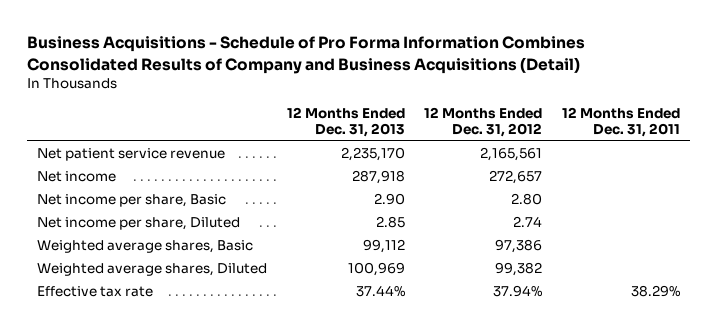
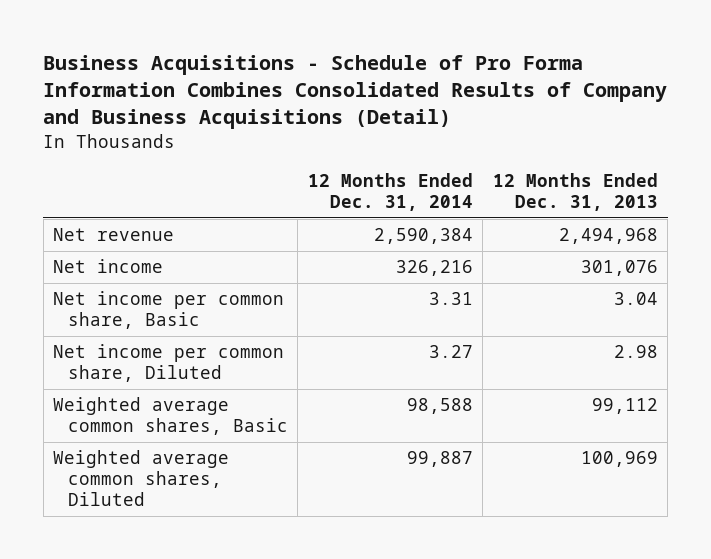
[424,107,543,138] 12 Months Ended Dec. 31, 2012 -> none
[561,107,680,138] 12 Months Ended Dec. 31, 2011 -> none
none -> [307,173,473,212] 12 Months Ended Dec. 31, 2014
[37,286,154,298] Effective tax rate -> none
[37,148,226,162] Net patient service revenue -> [53,228,175,242] Net revenue
[340,147,405,162] 2,235,170 -> [558,228,658,245] 2,494,968
[351,170,405,185] 287,918 -> [580,260,658,277] 301,076
[37,194,227,208] Net income per share, Basic -> [53,291,285,330] Net income per common share, Basic
[373,193,405,206] 2.90 -> [613,292,658,306] 3.04
[37,217,241,231] Net income per share, Diluted -> [53,344,285,383] Net income per common share, Diluted
[375,216,405,229] 2.85 -> [613,345,658,359] 2.98
[37,240,254,254] Weighted average shares, Basic -> [53,397,288,436] Weighted average common shares, Basic
[37,263,268,277] Weighted average shares, Diluted -> [53,450,230,507] Weighted average common shares, Diluted

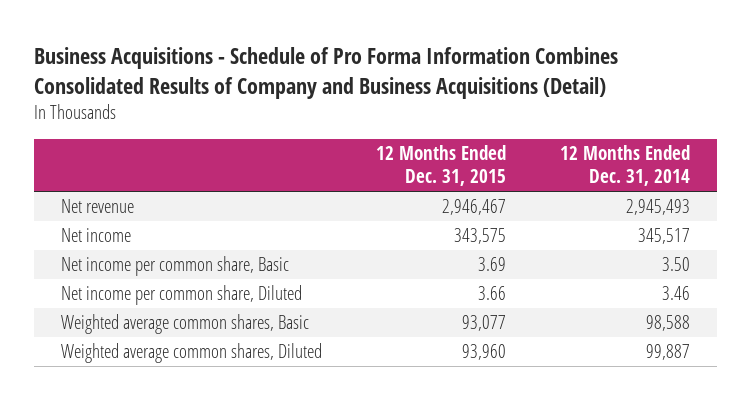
[492,173,658,212] 12 Months Ended Dec. 31, 2013 -> none
none -> [376,144,507,187] 12 Months Ended Dec. 31, 2015
[373,228,473,245] 2,590,384 -> [626,199,691,216] 2,945,493
[395,260,473,277] 326,216 -> [638,228,691,245] 345,517
[428,292,473,306] 3.31 -> [662,257,691,272] 3.50
[428,345,473,359] 3.27 -> [662,286,691,301] 3.46

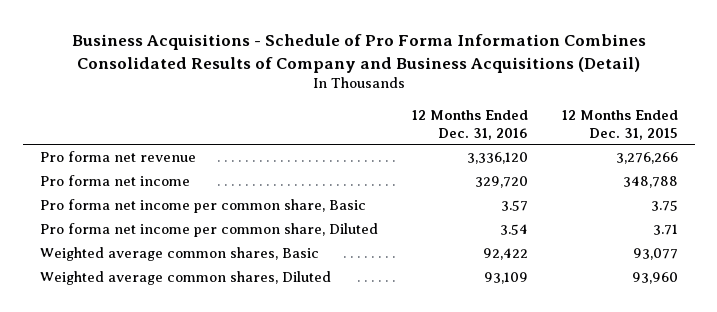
[560,144,691,187] 12 Months Ended Dec. 31, 2014 -> none
none -> [411,110,528,140] 12 Months Ended Dec. 31, 2016
[61,199,135,214] Net revenue -> [39,150,196,162] Pro forma net revenue
[442,199,507,216] 2,946,467 -> [615,151,678,164] 3,276,266
[61,228,132,243] Net income -> [39,174,190,186] Pro forma net income
[454,228,507,245] 343,575 -> [622,175,678,188] 348,788
[61,256,290,277] Net income per common share, Basic -> [39,198,366,213] Pro forma net income per common share, Basic
[478,257,507,272] 3.69 -> [650,199,678,211] 3.75
[61,285,303,306] Net income per common share, Diluted -> [39,222,378,237] Pro forma net income per common share, Diluted
[478,286,507,301] 3.66 -> [652,223,678,235] 3.71

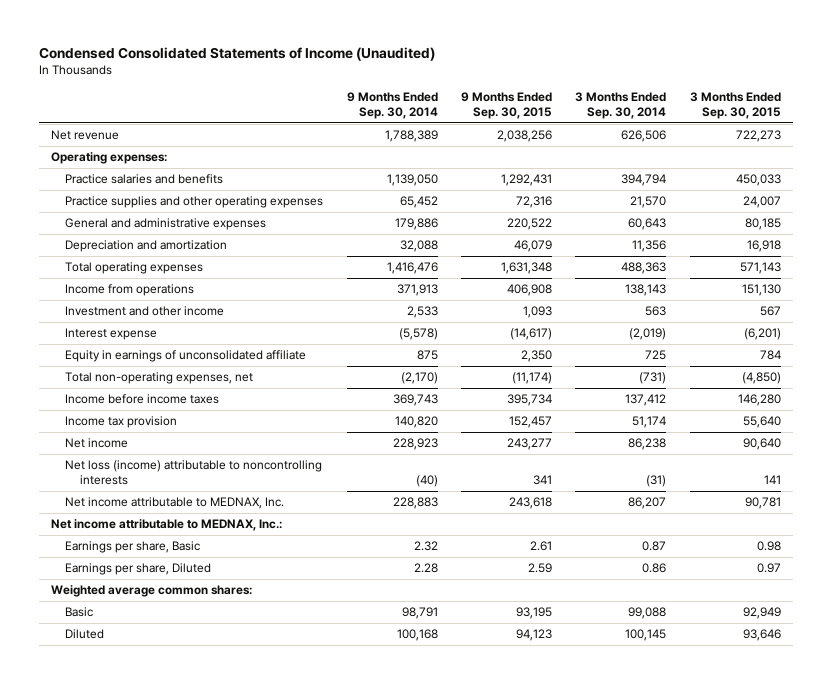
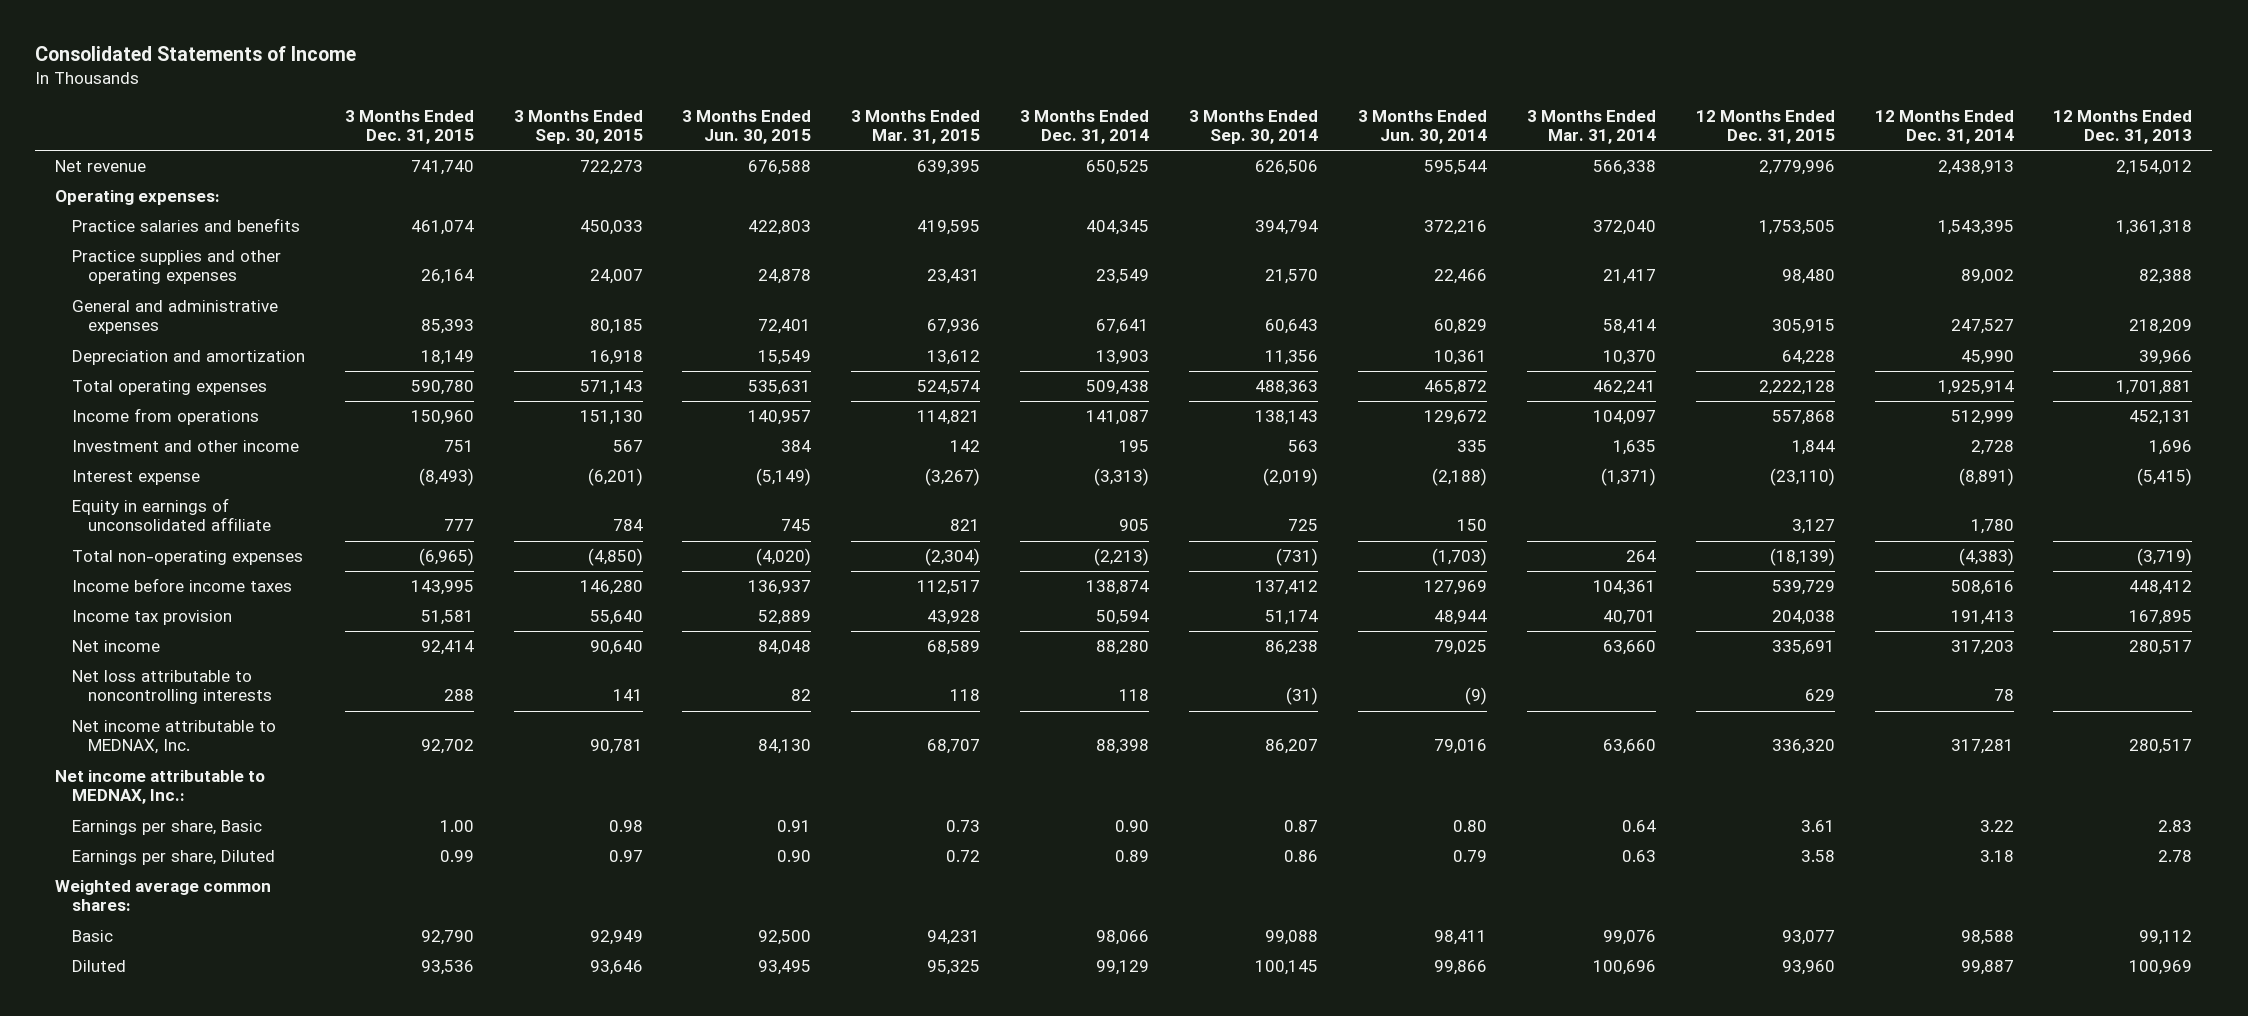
[39,46,436,61] Condensed Consolidated Statements of Income (Unaudited) -> [35,46,357,62] Consolidated Statements of Income
[346,91,438,120] 9 Months Ended Sep. 30, 2014 -> none
[461,91,553,120] 9 Months Ended Sep. 30, 2015 -> none
none -> [344,109,474,145] 3 Months Ended Dec. 31, 2015
none -> [682,109,812,145] 3 Months Ended Jun. 30, 2015
none -> [851,109,981,145] 3 Months Ended Mar. 31, 2015
none -> [1020,109,1150,145] 3 Months Ended Dec. 31, 2014
none -> [1357,109,1487,145] 3 Months Ended Jun. 30, 2014
none -> [1526,109,1656,145] 3 Months Ended Mar. 31, 2014
none -> [1695,109,1835,145] 12 Months Ended Dec. 31, 2015
none -> [1874,109,2014,145] 12 Months Ended Dec. 31, 2014
none -> [2053,109,2193,145] 12 Months Ended Dec. 31, 2013
[65,372,254,385] Total non-operating expenses, net -> [71,550,303,566] Total non-operating expenses
[65,460,323,486] Net loss (income) attributable to noncontrolling interests -> [71,670,273,705] Net loss attributable to noncontrolling interests

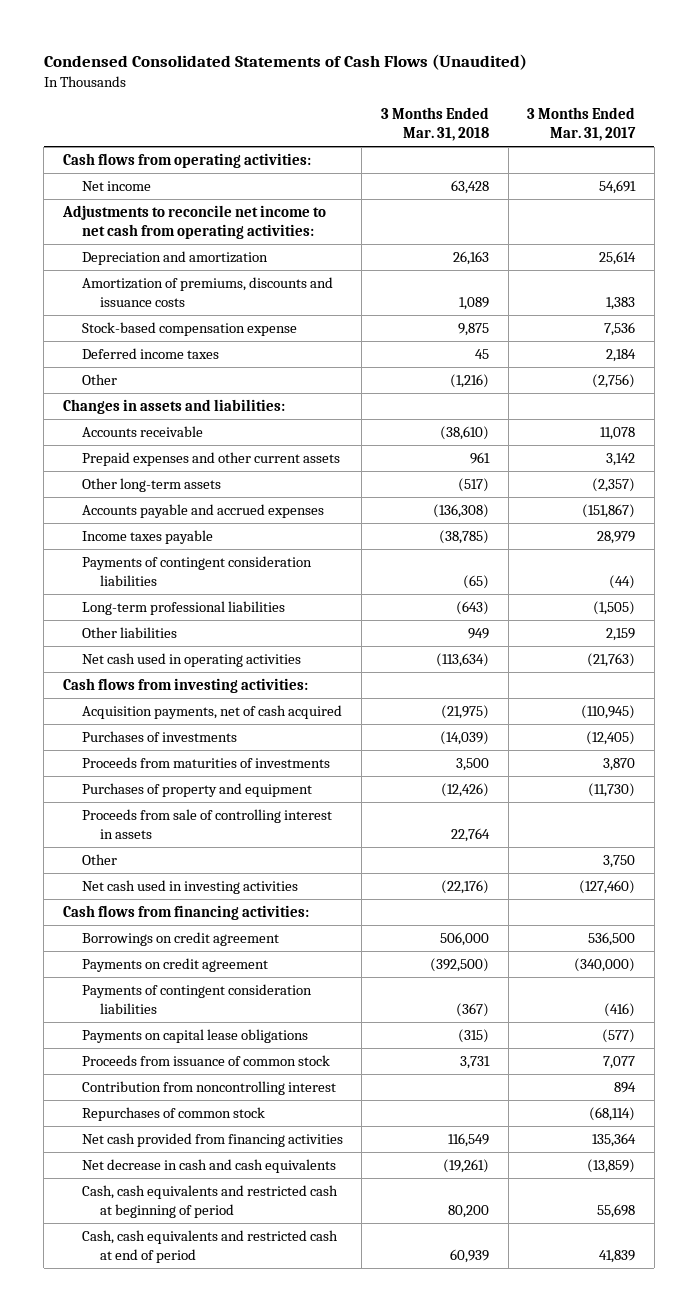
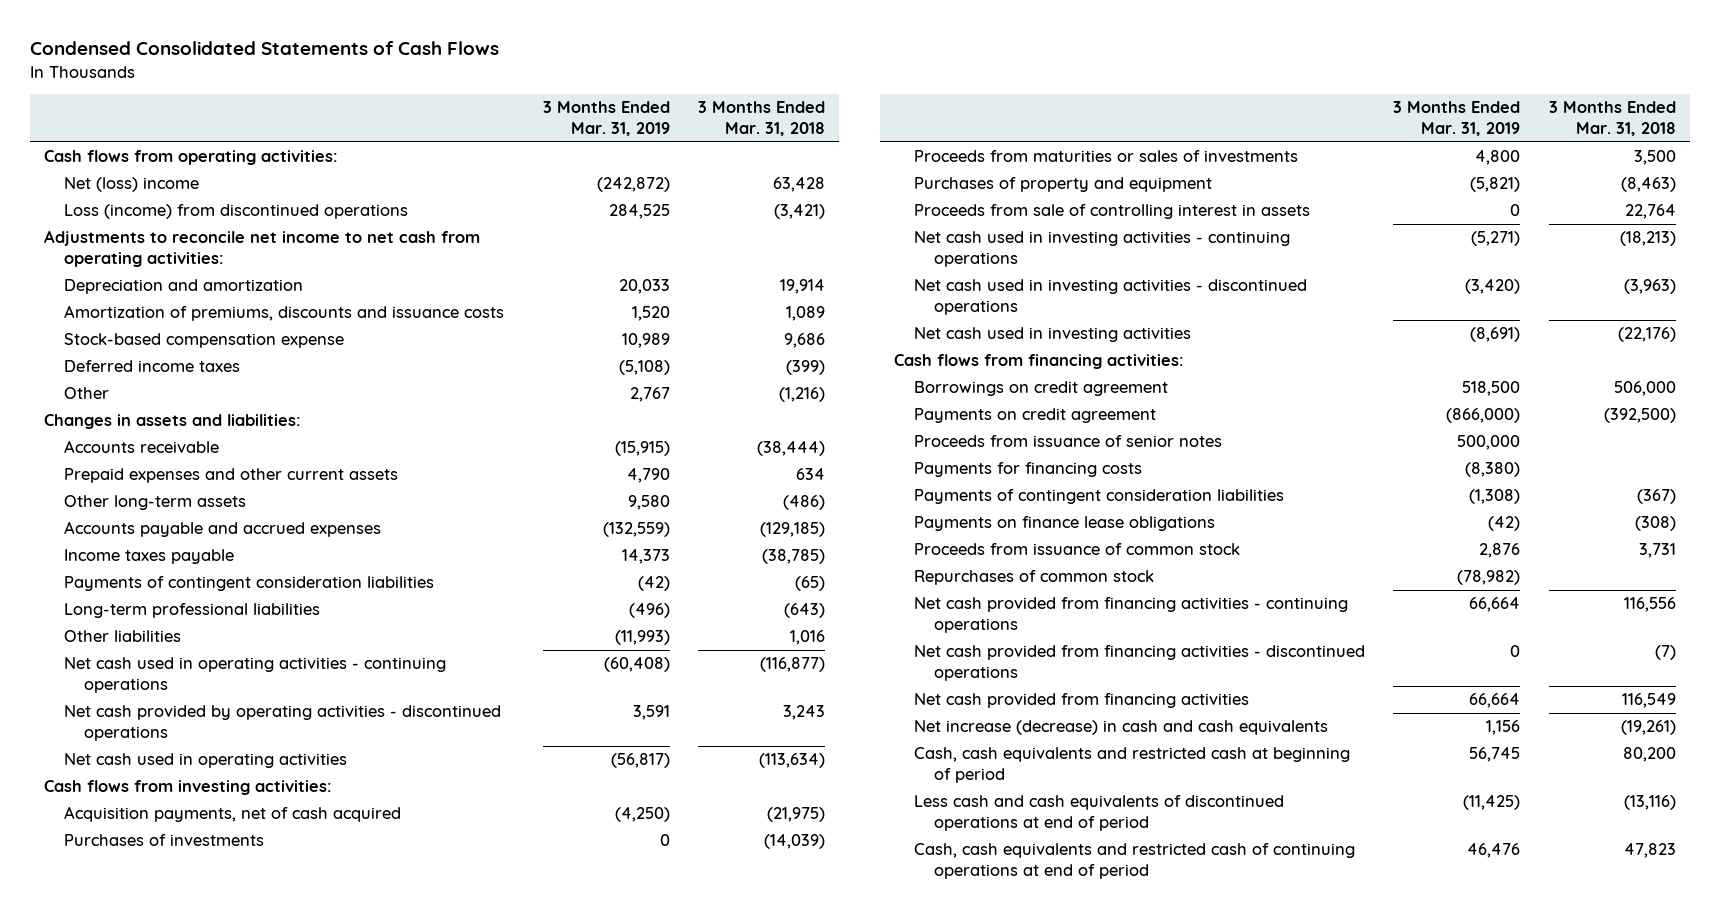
[43,53,527,70] Condensed Consolidated Statements of Cash Flows (Unaudited) -> [29,41,499,56] Condensed Consolidated Statements of Cash Flows
[527,107,637,142] 3 Months Ended Mar. 31, 2017 -> none
none -> [542,101,670,137] 3 Months Ended Mar. 31, 2019
[81,180,151,191] Net income -> [63,177,199,193] Net (loss) income
none -> [63,204,408,220] Loss (income) from discontinued operations
[452,250,489,265] 26,163 -> [780,279,826,295] 19,914
[457,322,489,336] 9,875 -> [784,333,826,349] 9,686
[474,348,489,359] 45 -> [786,360,826,376] (399)
[439,425,489,440] (38,610) -> [757,441,826,457] (38,444)
[469,451,490,464] 961 -> [796,468,826,481] 634
[457,477,489,492] (517) -> [783,495,826,511] (486)
[432,503,489,518] (136,308) -> [760,522,826,538] (129,185)
[467,627,489,639] 949 -> [790,630,826,646] 1,016
none -> [63,657,446,694] Net cash used in operating activities - continuing operations
none -> [63,705,501,742] Net cash provided by operating activities - discontinued operations
[81,756,330,768] Proceeds from maturities of investments -> [914,150,1299,163] Proceeds from maturities or sales of investments
[440,782,489,797] (12,426) -> [1620,177,1676,193] (8,463)
[81,853,117,865] Other -> none
none -> [914,231,1291,268] Net cash used in investing activities - continuing operations
none -> [914,279,1308,316] Net cash used in investing activities - discontinued operations
none -> [914,435,1223,448] Proceeds from issuance of senior notes
none -> [914,462,1143,478] Payments for financing costs
[81,1028,308,1043] Payments on capital lease obligations -> [914,516,1216,532] Payments on finance lease obligations
[457,1028,489,1043] (315) -> [1634,516,1676,532] (308)
[81,1080,336,1095] Contribution from noncontrolling interest -> none
none -> [914,597,1349,634] Net cash provided from financing activities - continuing operations
none -> [914,645,1366,682] Net cash provided from financing activities - discontinued operations
[81,1158,336,1173] Net decrease in cash and cash equivalents -> [914,720,1329,736] Net increase (decrease) in cash and cash equivalents
none -> [914,795,1285,832] Less cash and cash equivalents of discontinued operations at end of period
[81,1229,338,1263] Cash, cash equivalents and restricted cash at end of period -> [914,843,1356,880] Cash, cash equivalents and restricted cash of continuing operations at end of period
[449,1248,489,1263] 60,939 -> [1623,843,1676,859] 47,823

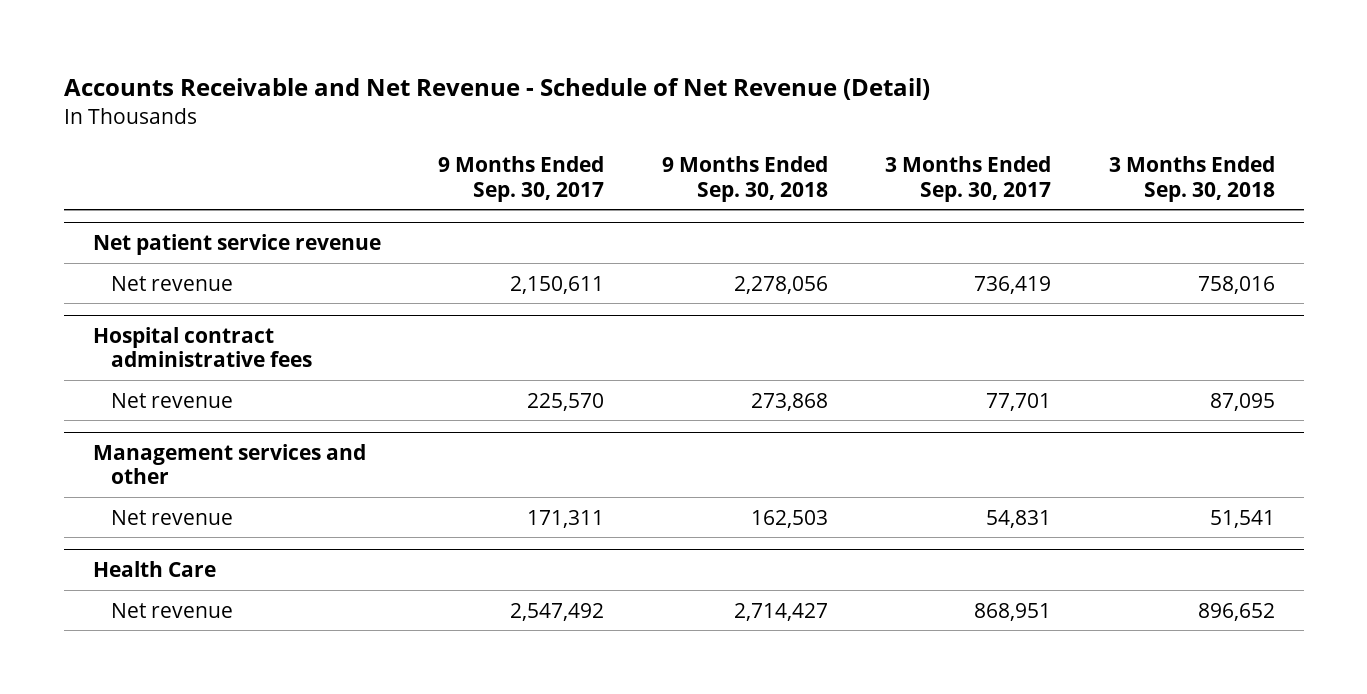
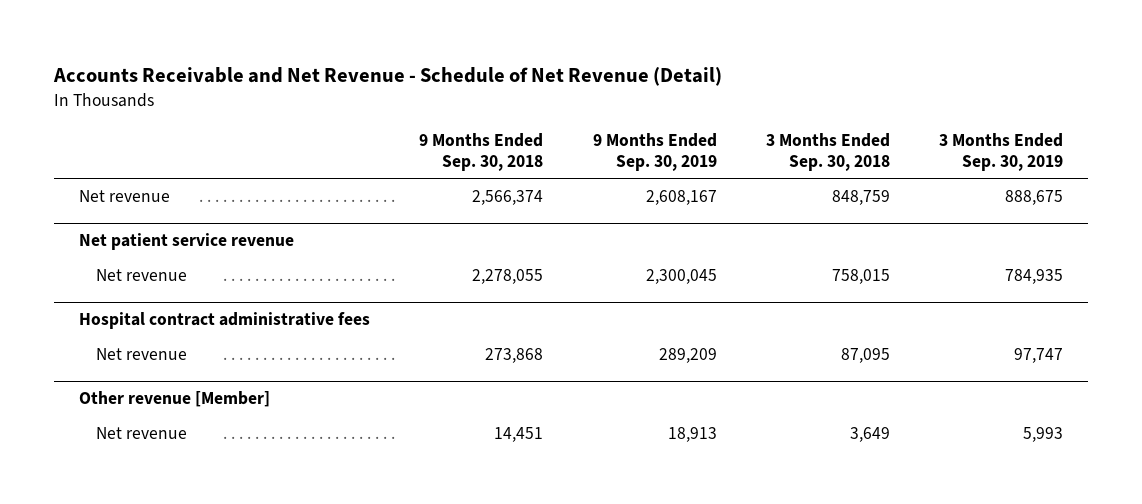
[438,156,605,202] 9 Months Ended Sep. 30, 2017 -> none
[885,156,1052,202] 3 Months Ended Sep. 30, 2017 -> none
none -> [592,133,717,171] 9 Months Ended Sep. 30, 2019
none -> [939,133,1064,171] 3 Months Ended Sep. 30, 2019
none -> [79,190,171,203] Net revenue
[733,275,828,294] 2,278,056 -> [472,269,544,285] 2,278,055
[1197,275,1275,294] 758,016 -> [831,269,890,285] 758,015
[92,443,366,485] Management services and other -> none
[92,560,216,577] Health Care -> none
[111,602,234,618] Net revenue -> none
none -> [79,391,271,408] Other revenue [Member]
[750,509,828,528] 162,503 -> [494,427,544,443] 14,451
[1209,509,1275,528] 51,541 -> [849,427,890,443] 3,649

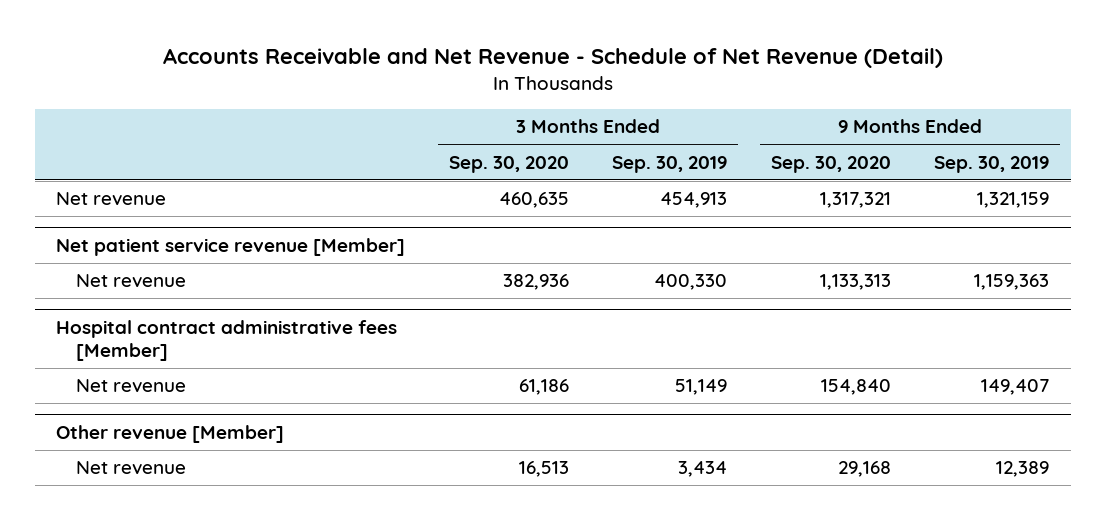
[419,133,544,171] 9 Months Ended Sep. 30, 2018 -> none
[765,133,890,171] 3 Months Ended Sep. 30, 2018 -> none
none -> [448,155,569,173] Sep. 30, 2020
none -> [770,155,891,173] Sep. 30, 2020
[645,190,717,206] 2,608,167 -> [977,192,1050,209] 1,321,159
[1005,190,1064,206] 888,675 -> [660,192,728,209] 454,913
[79,233,295,251] Net patient service revenue -> [56,238,406,257] Net patient service revenue [Member]
[645,269,717,285] 2,300,045 -> [974,274,1050,291] 1,159,363
[1005,269,1064,285] 784,935 -> [654,274,728,291] 400,330
[79,312,371,330] Hospital contract administrative fees -> [56,320,398,362] Hospital contract administrative fees [Member]
[658,348,717,364] 289,209 -> [981,379,1050,396] 149,407
[1014,348,1064,364] 97,747 -> [675,379,728,396] 51,149
[667,427,717,443] 18,913 -> [996,461,1050,478] 12,389
[1023,427,1064,443] 5,993 -> [678,461,728,478] 3,434

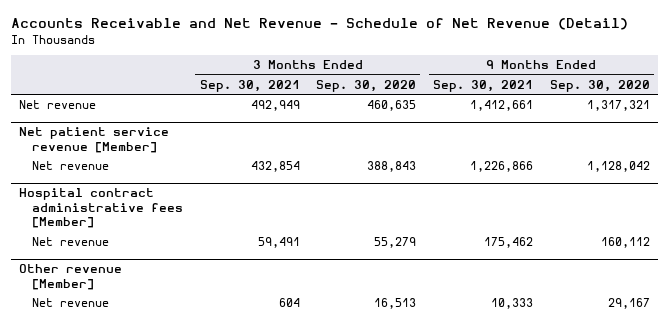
[612,155,728,173] Sep. 30, 2019 -> none
[934,155,1050,173] Sep. 30, 2019 -> none
none -> [199,79,300,92] Sep. 30, 2021
none -> [432,79,533,92] Sep. 30, 2021
[502,274,569,291] 382,936 -> [367,161,417,173] 388,843
[819,274,891,291] 1,133,313 -> [586,161,650,173] 1,128,042
[518,379,569,396] 61,186 -> [374,237,417,249] 55,279
[820,379,891,396] 154,840 -> [600,237,650,249] 160,112
[837,461,891,478] 29,168 -> [607,298,650,310] 29,167

